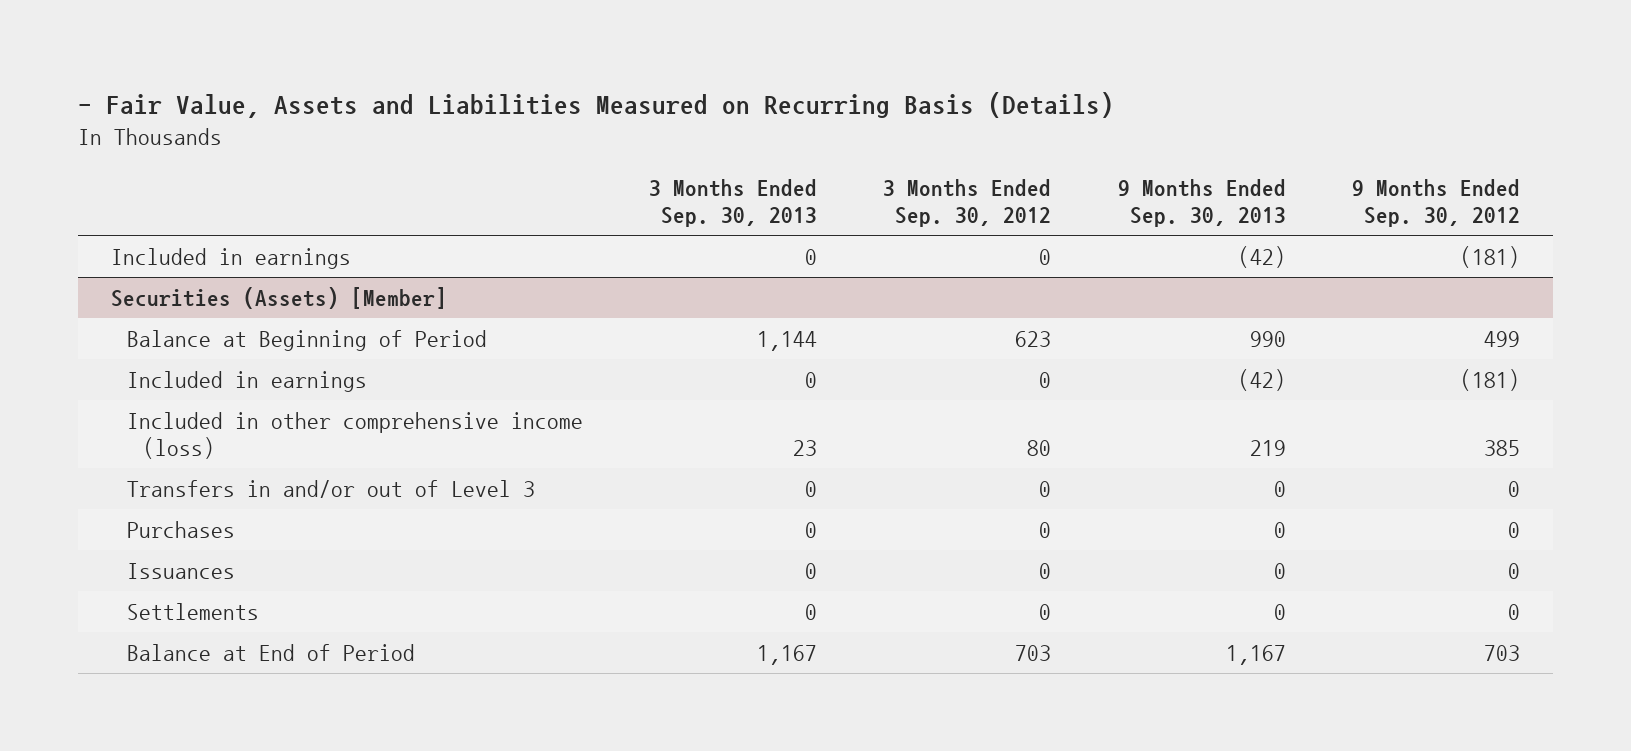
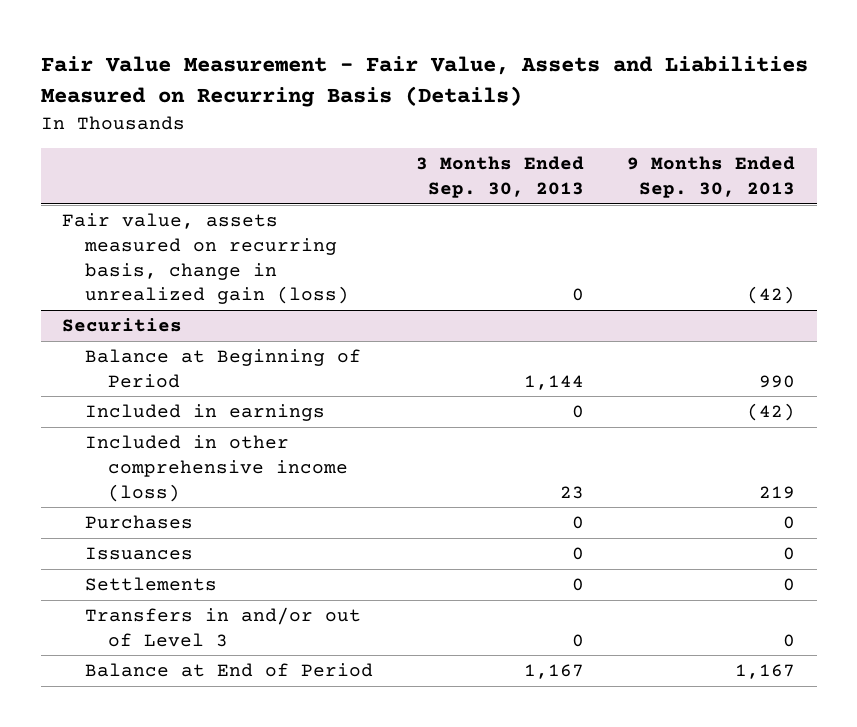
[77,92,1114,119] - Fair Value, Assets and Liabilities Measured on Recurring Basis (Details) -> [40,56,808,108] Fair Value Measurement - Fair Value, Assets and Liabilities Measured on Recurring Basis (Details)
[883,179,1052,228] 3 Months Ended Sep. 30, 2012 -> none
[1351,179,1520,228] 9 Months Ended Sep. 30, 2012 -> none
[110,247,351,269] Included in earnings -> none
[110,286,447,309] Securities (Assets) [Member] -> none
none -> [62,213,349,305] Fair value, assets measured on recurring basis, change in unrealized gain (loss)
none -> [62,318,183,333] Securities
[127,479,536,498] Transfers in and/or out of Level 3 -> none
none -> [84,607,361,647] Transfers in and/or out of Level 3

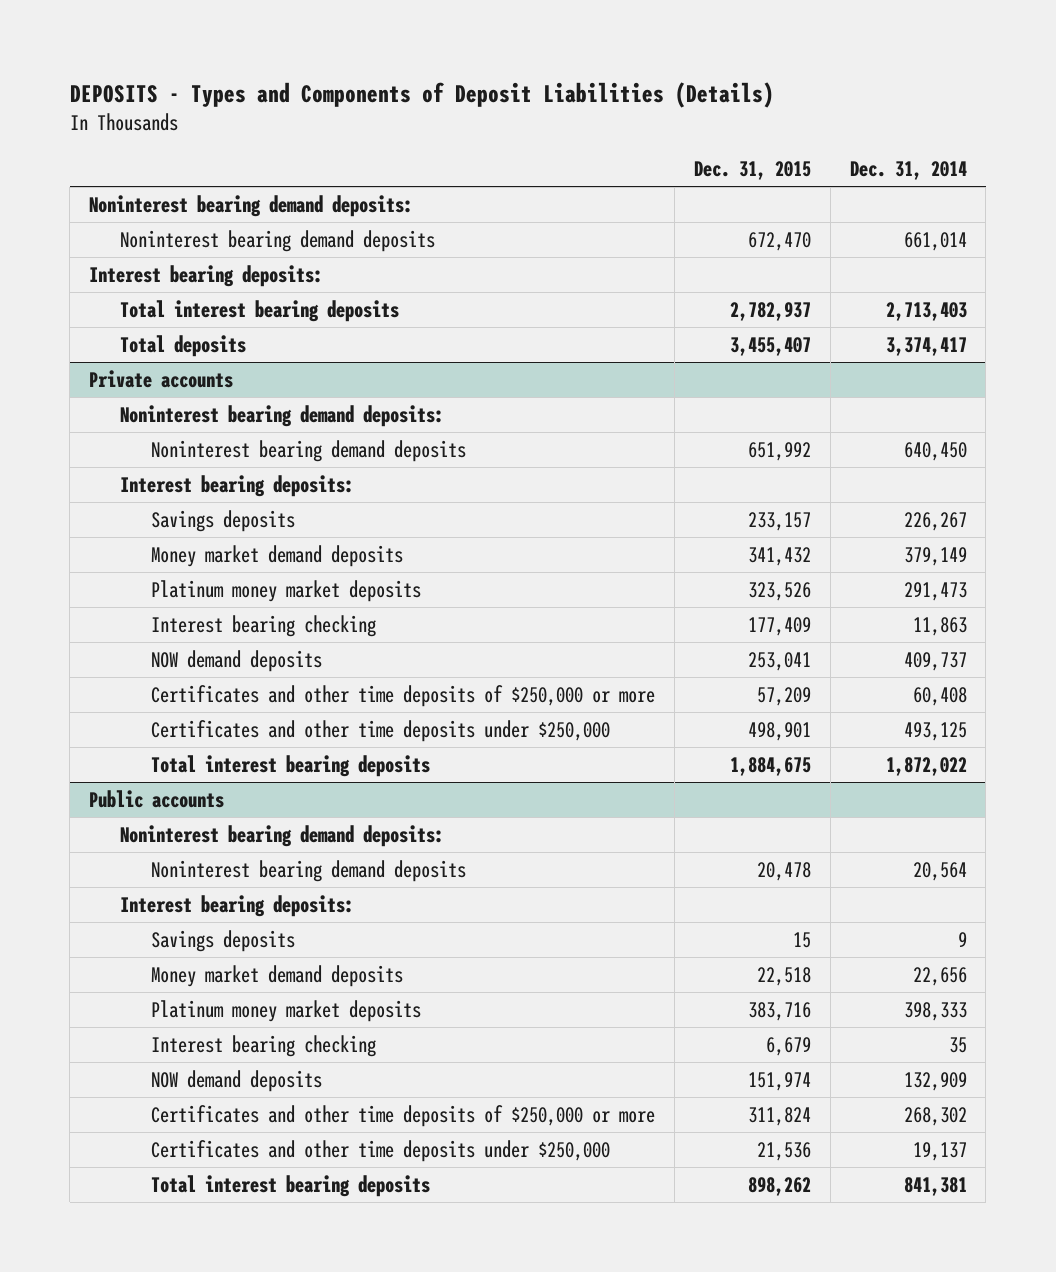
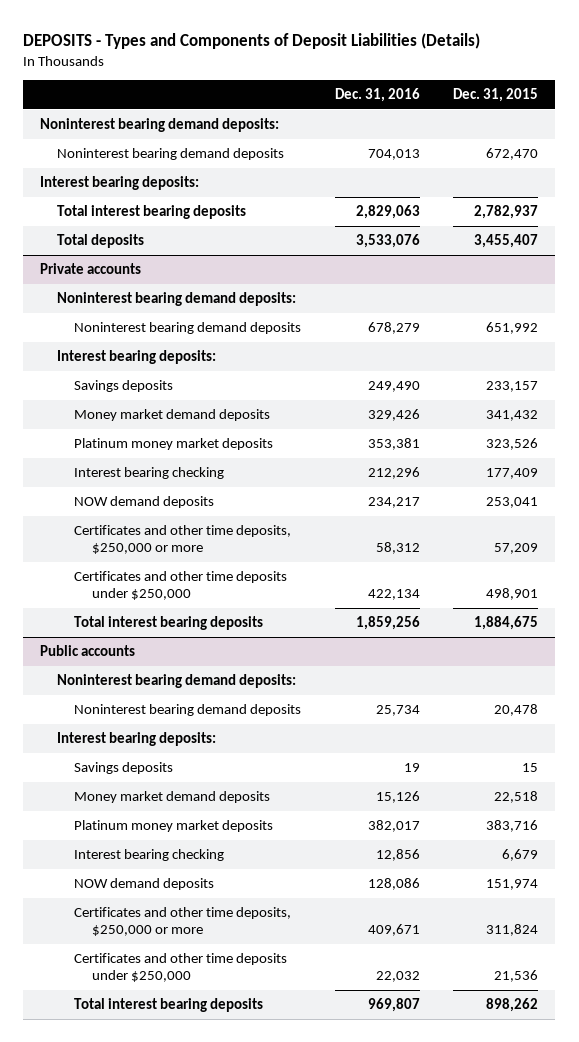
[849,160,967,180] Dec. 31, 2014 -> none
none -> [334,88,420,103] Dec. 31, 2016
[151,684,656,707] Certificates and other time deposits of $250,000 or more -> [74,525,292,555] Certificates and other time deposits, $250,000 or more
[151,1104,656,1127] Certificates and other time deposits of $250,000 or more -> [74,907,292,937] Certificates and other time deposits, $250,000 or more

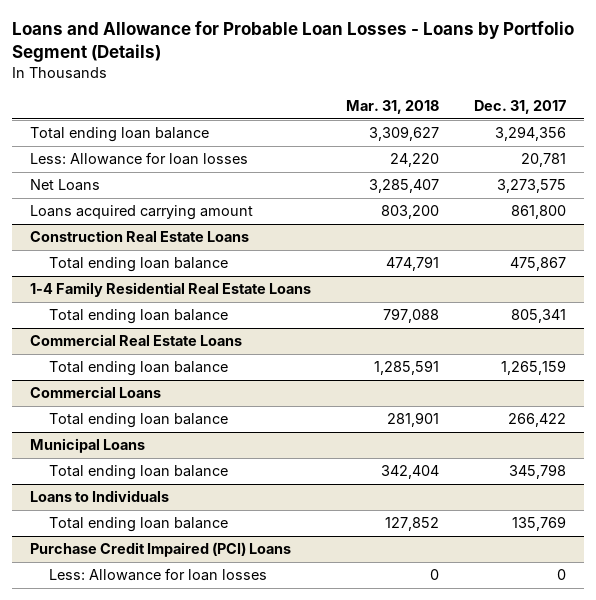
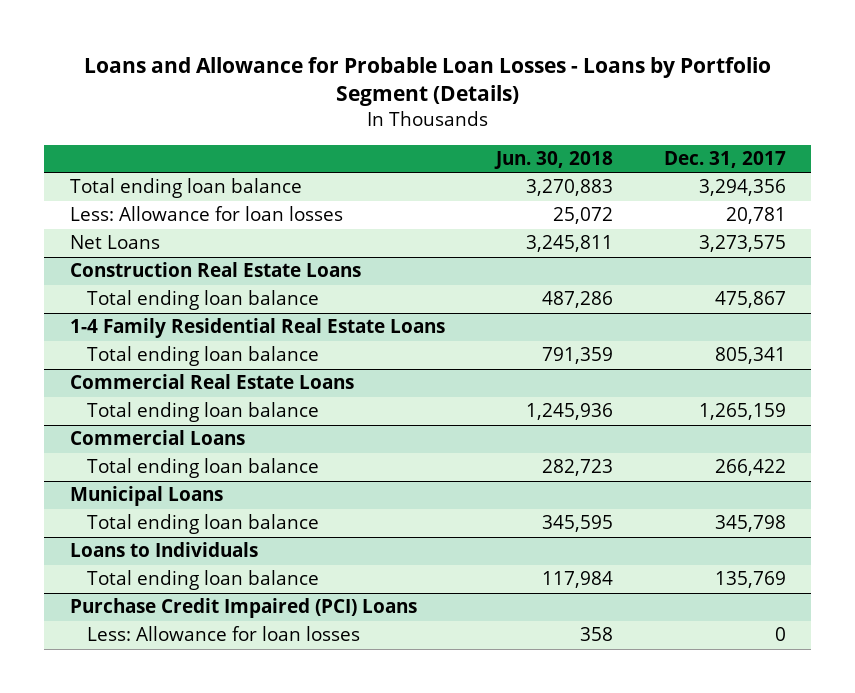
[345,99,439,114] Mar. 31, 2018 -> none
none -> [493,150,613,169] Jun. 30, 2018
[29,205,253,221] Loans acquired carrying amount -> none

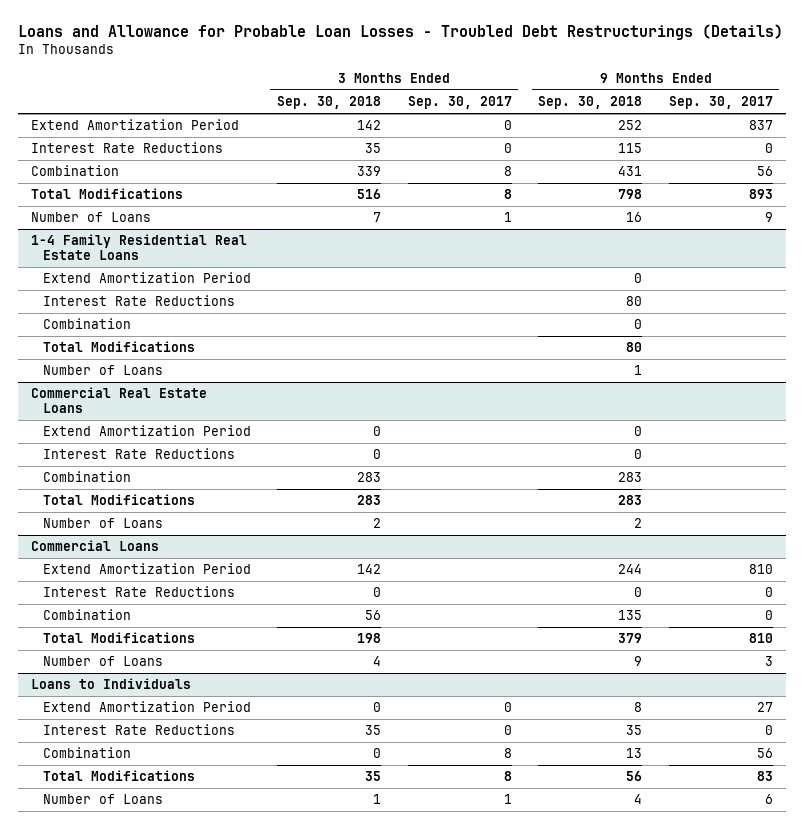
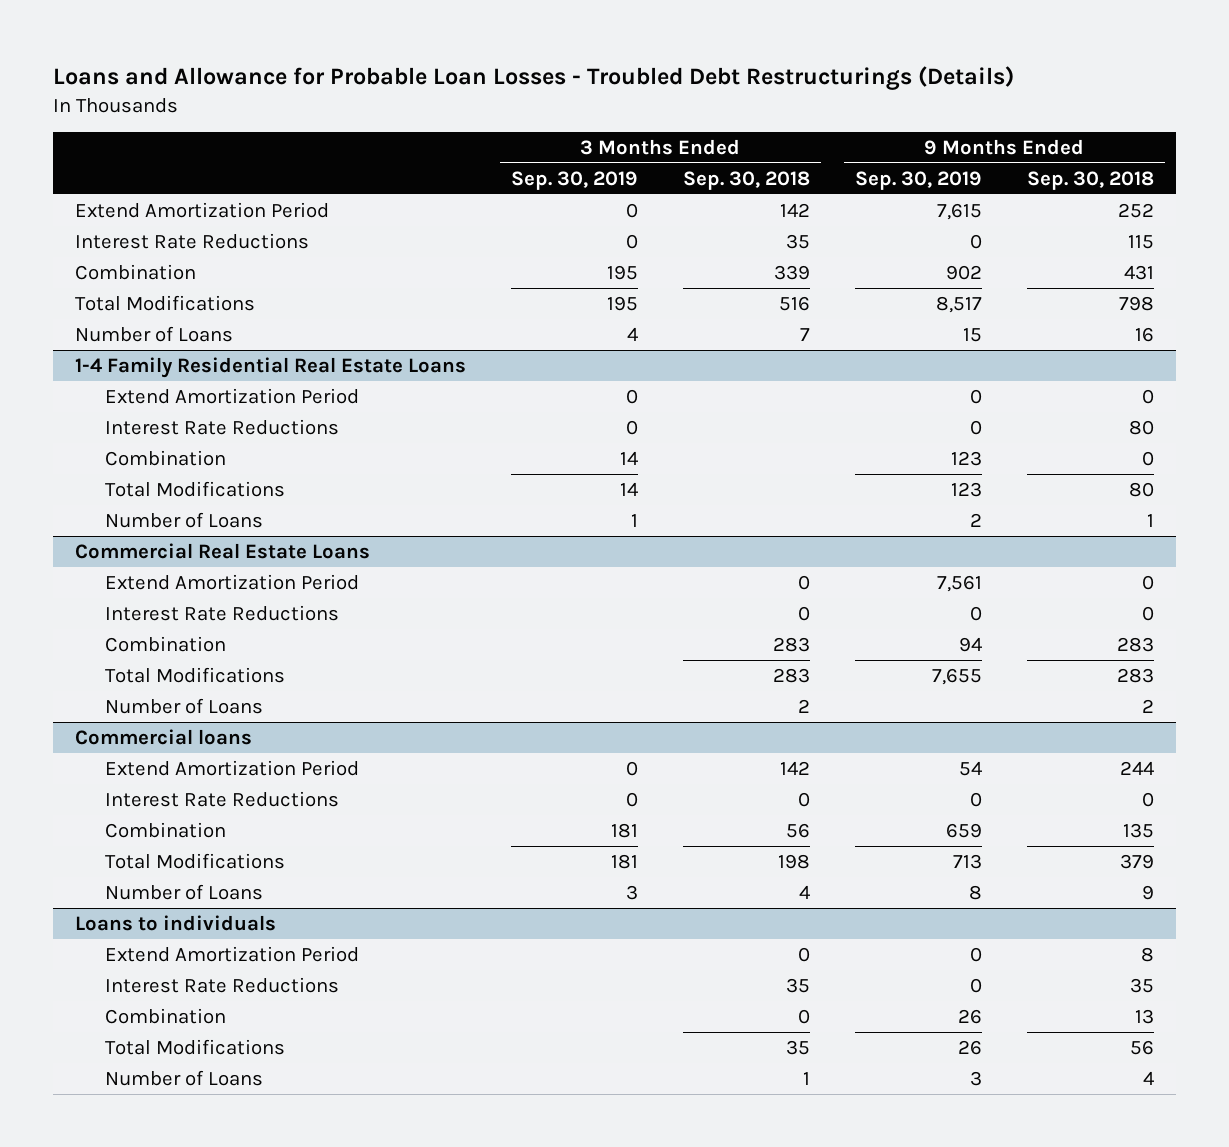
[407,96,512,110] Sep. 30, 2017 -> none
[668,96,773,110] Sep. 30, 2017 -> none
none -> [511,170,639,190] Sep. 30, 2019
none -> [854,170,982,190] Sep. 30, 2019
[31,540,160,552] Commercial Loans -> [75,728,253,745] Commercial loans
[31,678,192,690] Loans to Individuals -> [75,914,277,931] Loans to individuals

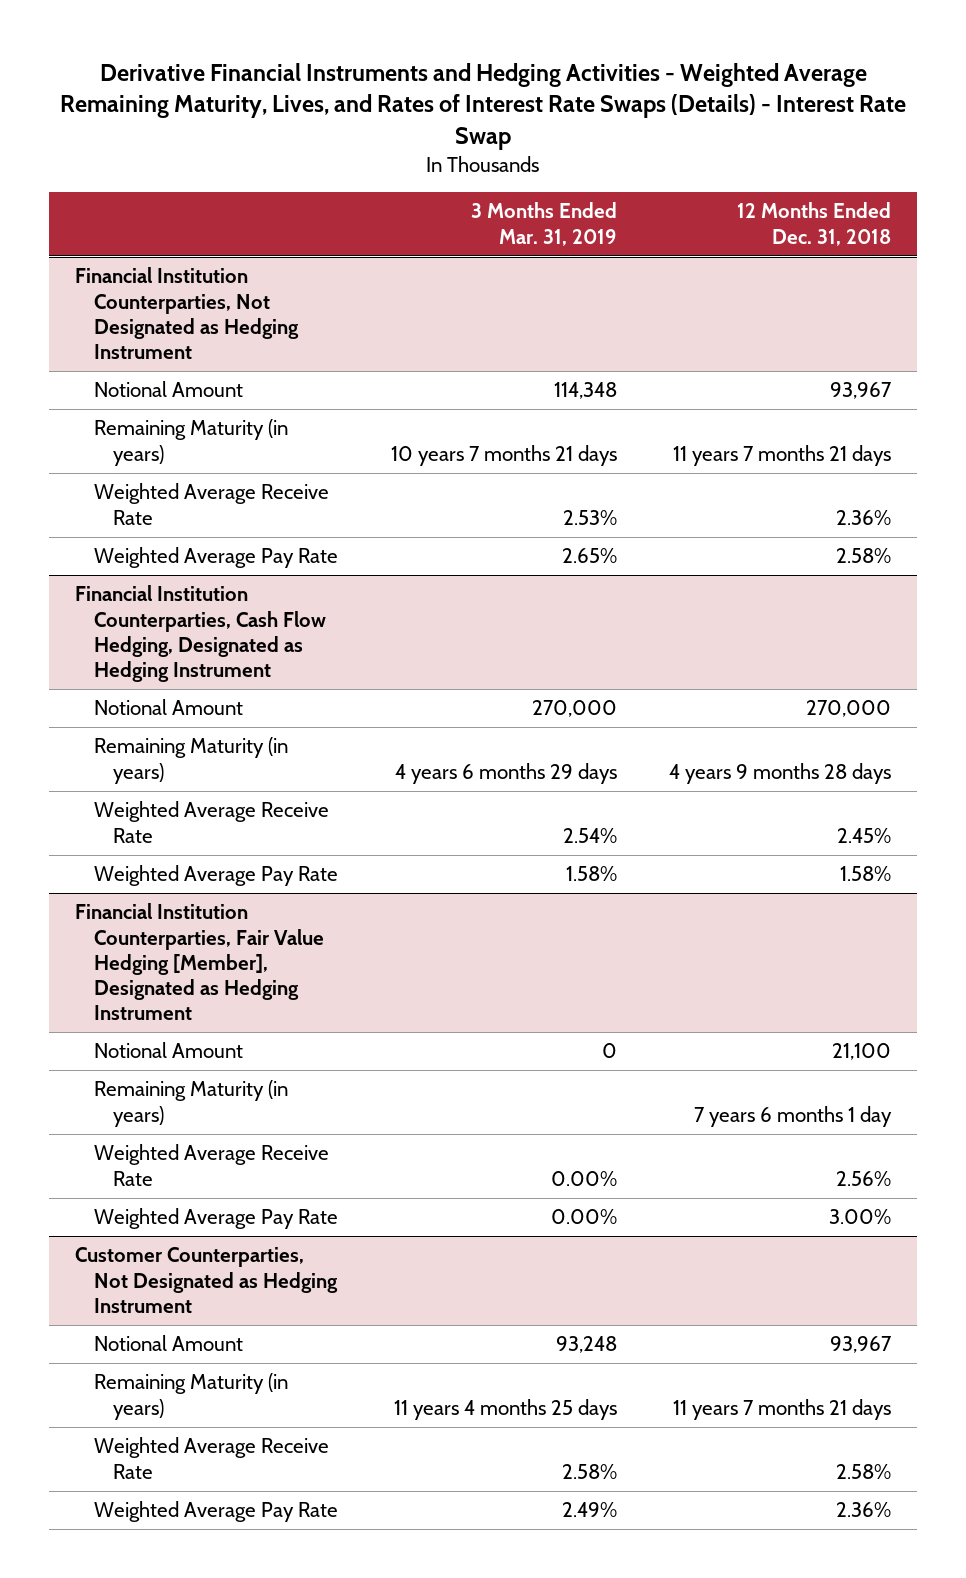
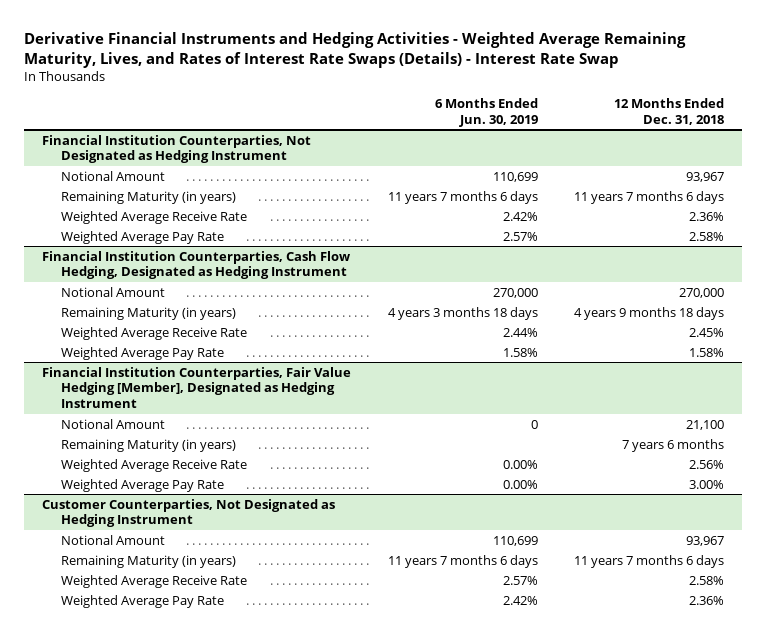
[470,202,617,246] 3 Months Ended Mar. 31, 2019 -> none
none -> [434,97,538,127] 6 Months Ended Jun. 30, 2019
[673,444,892,466] 11 years 7 months 21 days -> [573,190,724,204] 11 years 7 months 6 days
[669,762,892,784] 4 years 9 months 28 days -> [573,306,724,320] 4 years 9 months 18 days
[694,1105,893,1127] 7 years 6 months 1 day -> [621,438,724,452] 7 years 6 months
[673,1398,892,1420] 11 years 7 months 21 days -> [573,554,724,568] 11 years 7 months 6 days

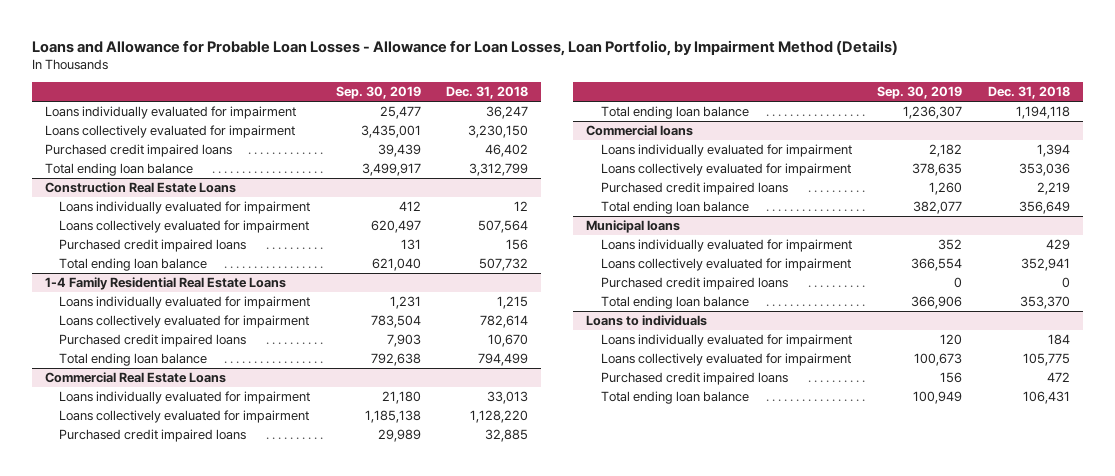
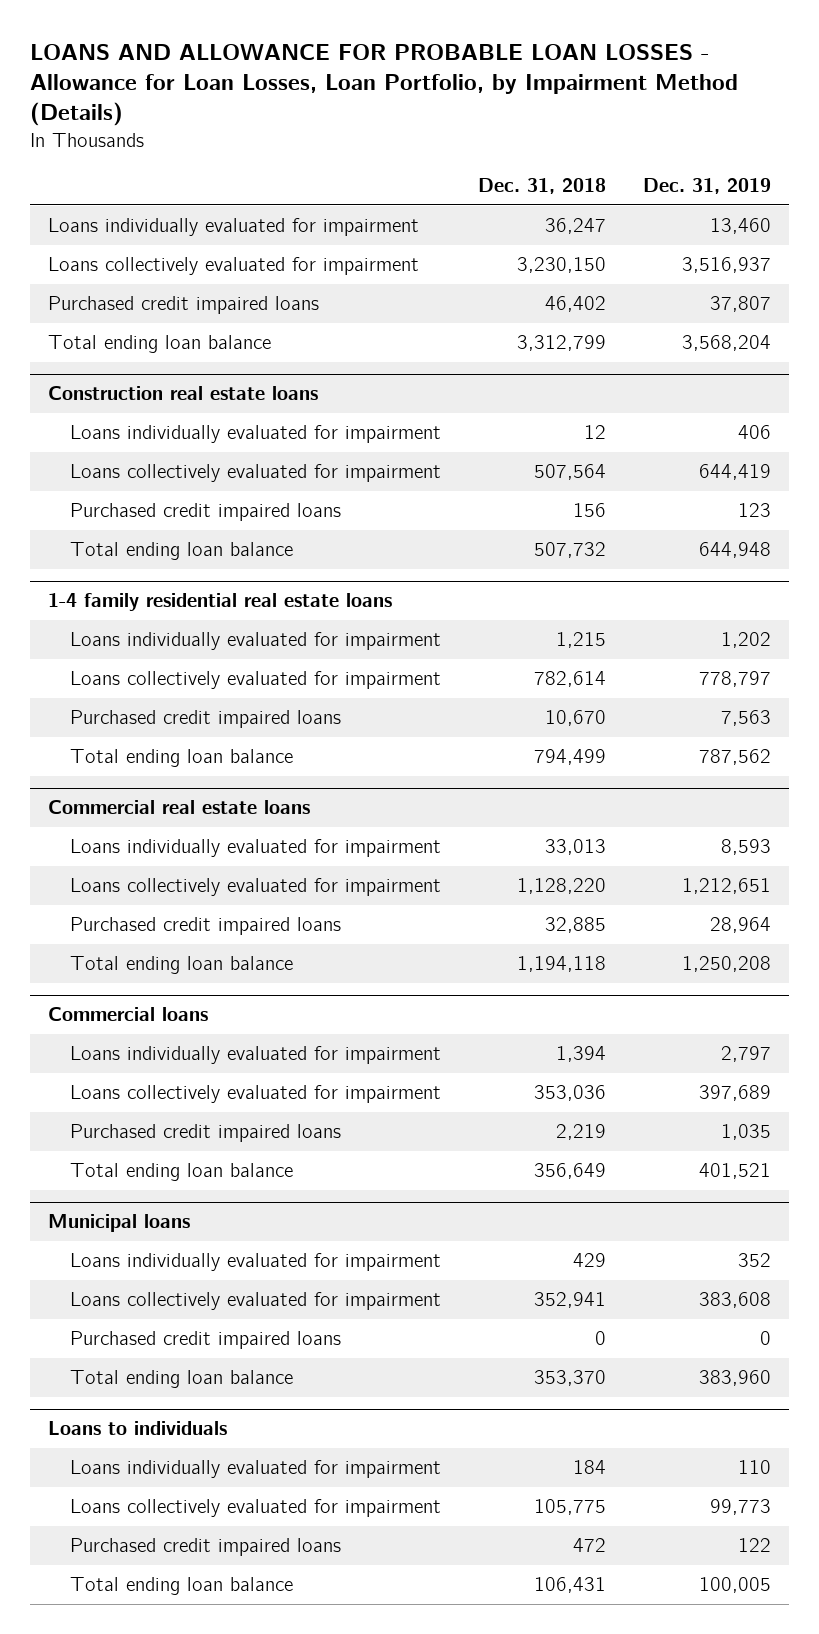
[31,39,898,56] Loans and Allowance for Probable Loan Losses - Allowance for Loan Losses, Loan Portfolio, by Impairment Method (Details) -> [30,44,739,127] LOANS AND ALLOWANCE FOR PROBABLE LOAN LOSSES - Allowance for Loan Losses, Loan Portfolio, by Impairment Method (Details)
[335,86,421,100] Sep. 30, 2019 -> none
none -> [642,178,771,195] Dec. 31, 2019
[44,182,236,194] Construction Real Estate Loans -> [48,386,319,401] Construction real estate loans
[44,277,286,291] 1-4 Family Residential Real Estate Loans -> [48,593,393,612] 1-4 family residential real estate loans
[44,372,226,384] Commercial Real Estate Loans -> [48,800,311,815] Commercial real estate loans

